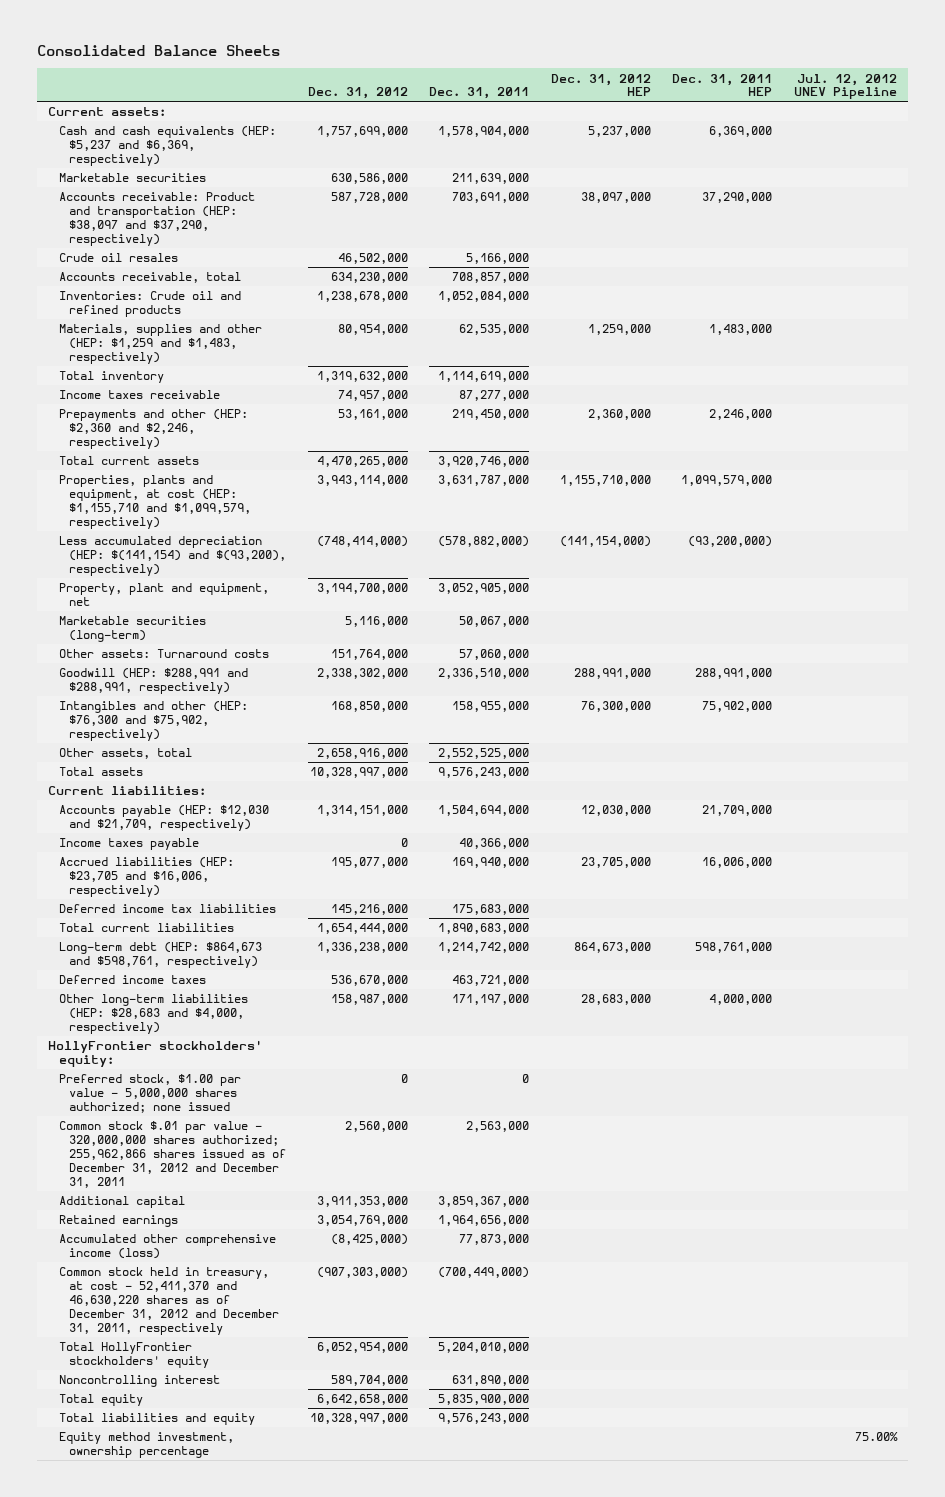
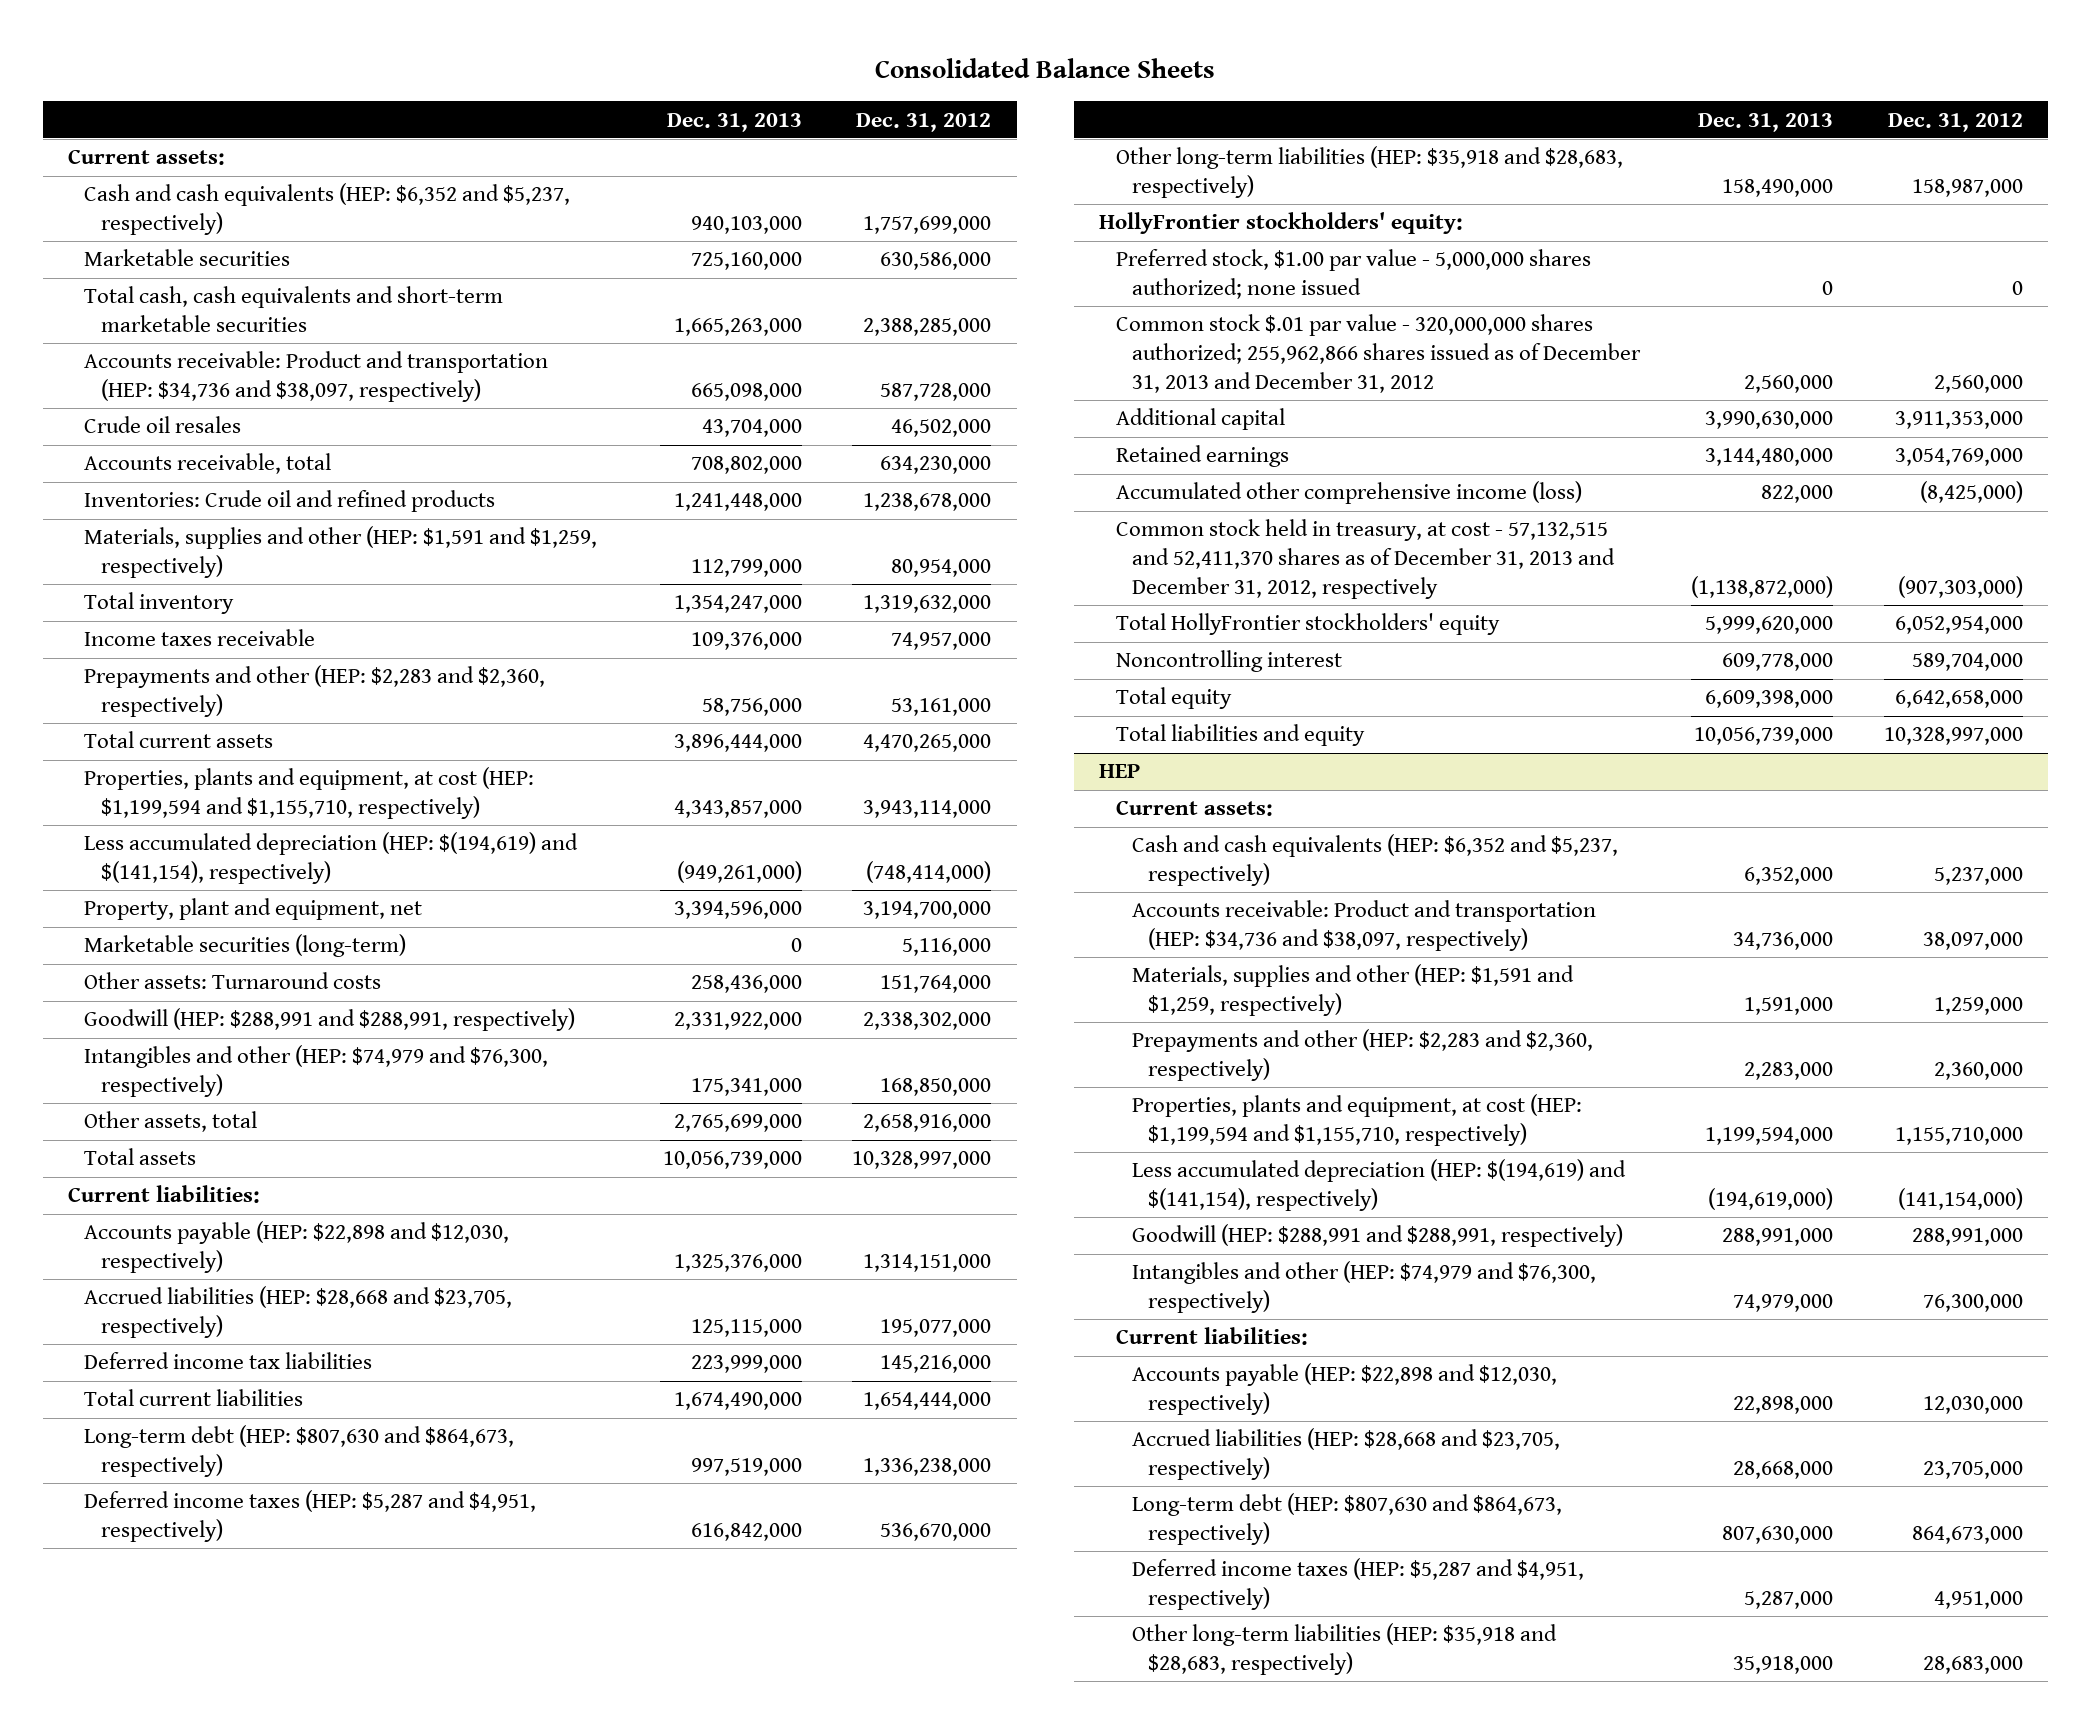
[429,87,530,100] Dec. 31, 2011 -> none
[550,73,651,97] Dec. 31, 2012 HEP -> none
[672,73,773,97] Dec. 31, 2011 HEP -> none
[794,73,898,100] Jul. 12, 2012 UNEV Pipeline -> none
none -> [666,112,802,132] Dec. 31, 2013
[58,126,276,166] Cash and cash equivalents (HEP: $5,237 and $6,369, respectively) -> [84,183,571,236] Cash and cash equivalents (HEP: $6,352 and $5,237, respectively)
none -> [84,286,504,333] Total cash, cash equivalents and short-term marketable securities
[58,192,255,246] Accounts receivable: Product and transportation (HEP: $38,097 and $37,290, respectively) -> [84,351,549,403] Accounts receivable: Product and transportation (HEP: $34,736 and $38,097, respectively)
[58,324,262,364] Materials, supplies and other (HEP: $1,259 and $1,483, respectively) -> [84,526,598,579] Materials, supplies and other (HEP: $1,591 and $1,259, respectively)
[58,409,248,449] Prepayments and other (HEP: $2,360 and $2,246, respectively) -> [84,665,546,718] Prepayments and other (HEP: $2,283 and $2,360, respectively)
[58,475,252,529] Properties, plants and equipment, at cost (HEP: $1,155,710 and $1,099,579, respectively) -> [84,767,535,820] Properties, plants and equipment, at cost (HEP: $1,199,594 and $1,155,710, respectively)
[58,536,287,576] Less accumulated depreciation (HEP: $(141,154) and $(93,200), respectively) -> [84,832,579,885] Less accumulated depreciation (HEP: $(194,619) and $(141,154), respectively)
[58,701,248,741] Intangibles and other (HEP: $76,300 and $75,902, respectively) -> [84,1045,549,1098] Intangibles and other (HEP: $74,979 and $76,300, respectively)
[58,838,199,851] Income taxes payable -> none
[58,805,269,832] Accounts payable (HEP: $12,030 and $21,709, respectively) -> [84,1221,510,1274] Accounts payable (HEP: $22,898 and $12,030, respectively)
[58,857,234,897] Accrued liabilities (HEP: $23,705 and $16,006, respectively) -> [84,1286,513,1339] Accrued liabilities (HEP: $28,668 and $23,705, respectively)
[58,942,262,969] Long-term debt (HEP: $864,673 and $598,761, respectively) -> [84,1425,515,1478] Long-term debt (HEP: $807,630 and $864,673, respectively)
[58,975,206,985] Deferred income taxes -> [84,1490,537,1543] Deferred income taxes (HEP: $5,287 and $4,951, respectively)
[58,994,248,1034] Other long-term liabilities (HEP: $28,683 and $4,000, respectively) -> [1115,146,1623,199] Other long-term liabilities (HEP: $35,918 and $28,683, respectively)
[58,1121,287,1188] Common stock $.01 par value - 320,000,000 shares authorized; 255,962,866 shares issued as of December 31, 2012 and December 31, 2011 -> [1115,314,1641,393] Common stock $.01 par value - 320,000,000 shares authorized; 255,962,866 shares issued as of December 31, 2013 and December 31, 2012
[58,1267,280,1335] Common stock held in treasury, at cost - 52,411,370 and 46,630,220 shares as of December 31, 2012 and December 31, 2011, respectively -> [1115,519,1615,599] Common stock held in treasury, at cost - 57,132,515 and 52,411,370 shares as of December 31, 2013 and December 31, 2012, respectively
[58,1432,234,1459] Equity method investment, ownership percentage -> none
none -> [1099,764,1141,779] HEP
none -> [1115,800,1273,817] Current assets:
none -> [1131,834,1618,887] Cash and cash equivalents (HEP: $6,352 and $5,237, respectively)
none -> [1131,900,1596,952] Accounts receivable: Product and transportation (HEP: $34,736 and $38,097, respectively)
none -> [1131,964,1574,1017] Materials, supplies and other (HEP: $1,591 and $1,259, respectively)
none -> [1131,1029,1593,1082] Prepayments and other (HEP: $2,283 and $2,360, respectively)
none -> [1131,1094,1582,1147] Properties, plants and equipment, at cost (HEP: $1,199,594 and $1,155,710, respectively)
none -> [1131,1159,1626,1212] Less accumulated depreciation (HEP: $(194,619) and $(141,154), respectively)
none -> [1131,1224,1623,1248] Goodwill (HEP: $288,991 and $288,991, respectively)
none -> [1131,1261,1596,1314] Intangibles and other (HEP: $74,979 and $76,300, respectively)
none -> [1115,1327,1308,1346] Current liabilities:
none -> [1131,1363,1557,1416] Accounts payable (HEP: $22,898 and $12,030, respectively)
none -> [1131,1428,1560,1481] Accrued liabilities (HEP: $28,668 and $23,705, respectively)
none -> [1131,1493,1562,1546] Long-term debt (HEP: $807,630 and $864,673, respectively)
none -> [1131,1558,1584,1611] Deferred income taxes (HEP: $5,287 and $4,951, respectively)
none -> [1131,1623,1557,1676] Other long-term liabilities (HEP: $35,918 and $28,683, respectively)

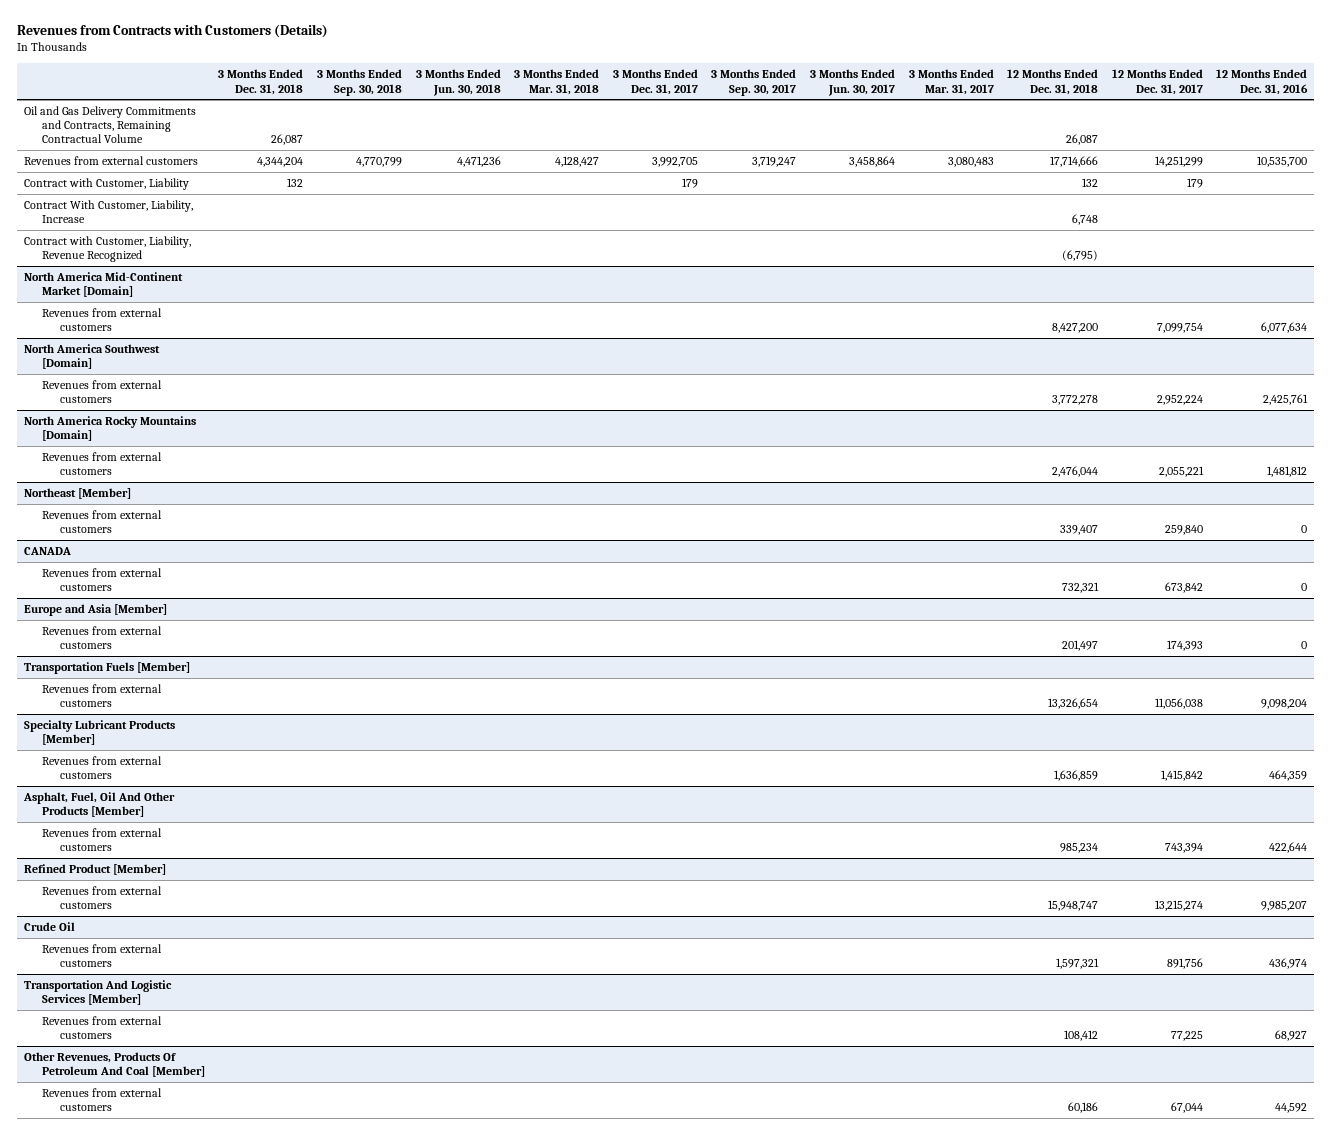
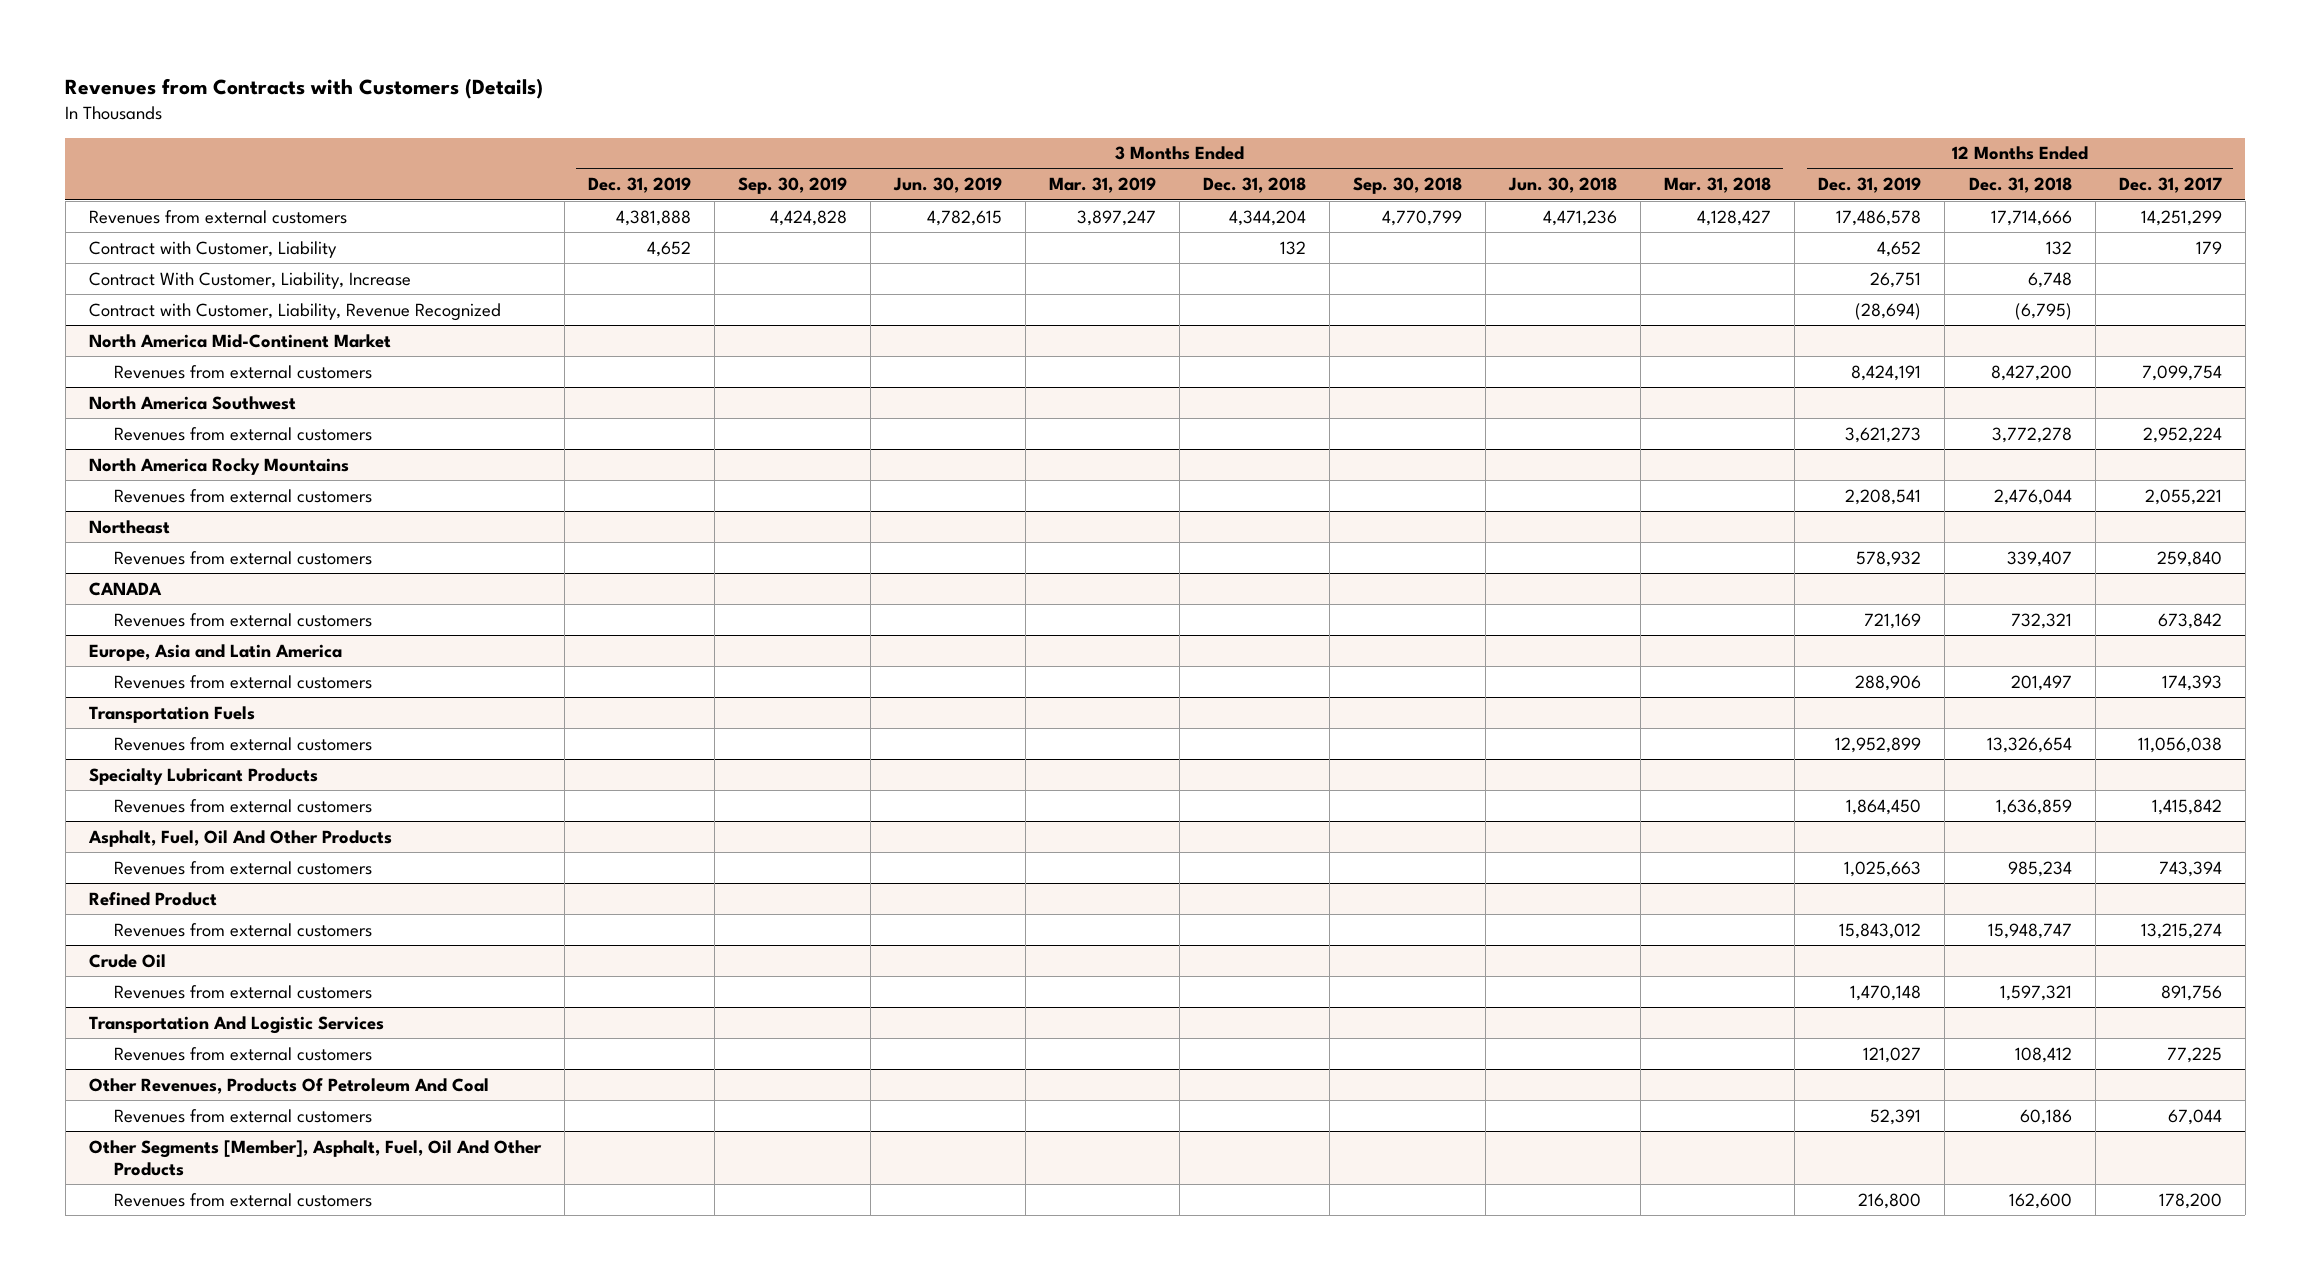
[612,69,698,95] 3 Months Ended Dec. 31, 2017 -> none
[711,69,797,96] 3 Months Ended Sep. 30, 2017 -> none
[809,69,895,96] 3 Months Ended Jun. 30, 2017 -> none
[908,69,994,95] 3 Months Ended Mar. 31, 2017 -> none
[1216,69,1309,95] 12 Months Ended Dec. 31, 2016 -> none
none -> [587,177,691,194] Dec. 31, 2019
none -> [737,177,847,195] Sep. 30, 2019
none -> [892,177,1002,194] Jun. 30, 2019
none -> [1048,177,1156,194] Mar. 31, 2019
none -> [1818,177,1922,194] Dec. 31, 2019
[23,105,196,144] Oil and Gas Delivery Commitments and Contracts, Remaining Contractual Volume -> none
[23,271,183,298] North America Mid-Continent Market [Domain] -> [88,333,391,348] North America Mid-Continent Market
[23,343,160,370] North America Southwest [Domain] -> [88,395,296,410] North America Southwest
[23,415,196,442] North America Rocky Mountains [Domain] -> [88,457,349,475] North America Rocky Mountains
[23,487,131,499] Northeast [Member] -> [88,519,170,534] Northeast
[23,603,167,616] Europe and Asia [Member] -> [88,643,342,661] Europe, Asia and Latin America
[23,661,190,674] Transportation Fuels [Member] -> [88,705,255,723] Transportation Fuels
[23,719,175,746] Specialty Lubricant Products [Member] -> [88,767,318,785] Specialty Lubricant Products
[22,791,175,818] Asphalt, Fuel, Oil And Other Products [Member] -> [87,829,392,847] Asphalt, Fuel, Oil And Other Products
[23,863,166,875] Refined Product [Member] -> [88,891,217,906] Refined Product
[23,979,172,1006] Transportation And Logistic Services [Member] -> [88,1015,384,1034] Transportation And Logistic Services
[23,1051,205,1078] Other Revenues, Products Of Petroleum And Coal [Member] -> [88,1077,489,1094] Other Revenues, Products Of Petroleum And Coal
none -> [88,1139,542,1177] Other Segments [Member], Asphalt, Fuel, Oil And Other Products
none -> [114,1192,373,1207] Revenues from external customers

